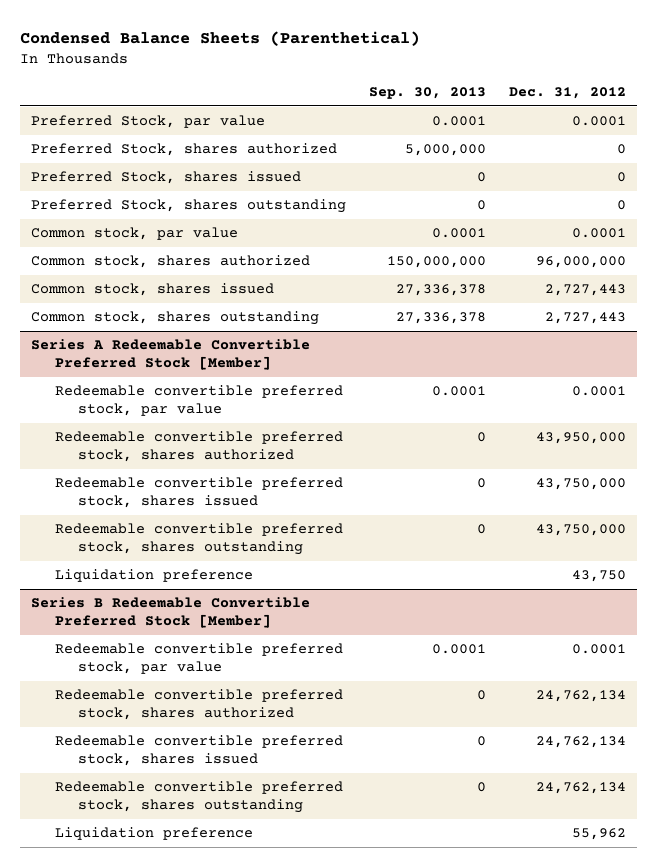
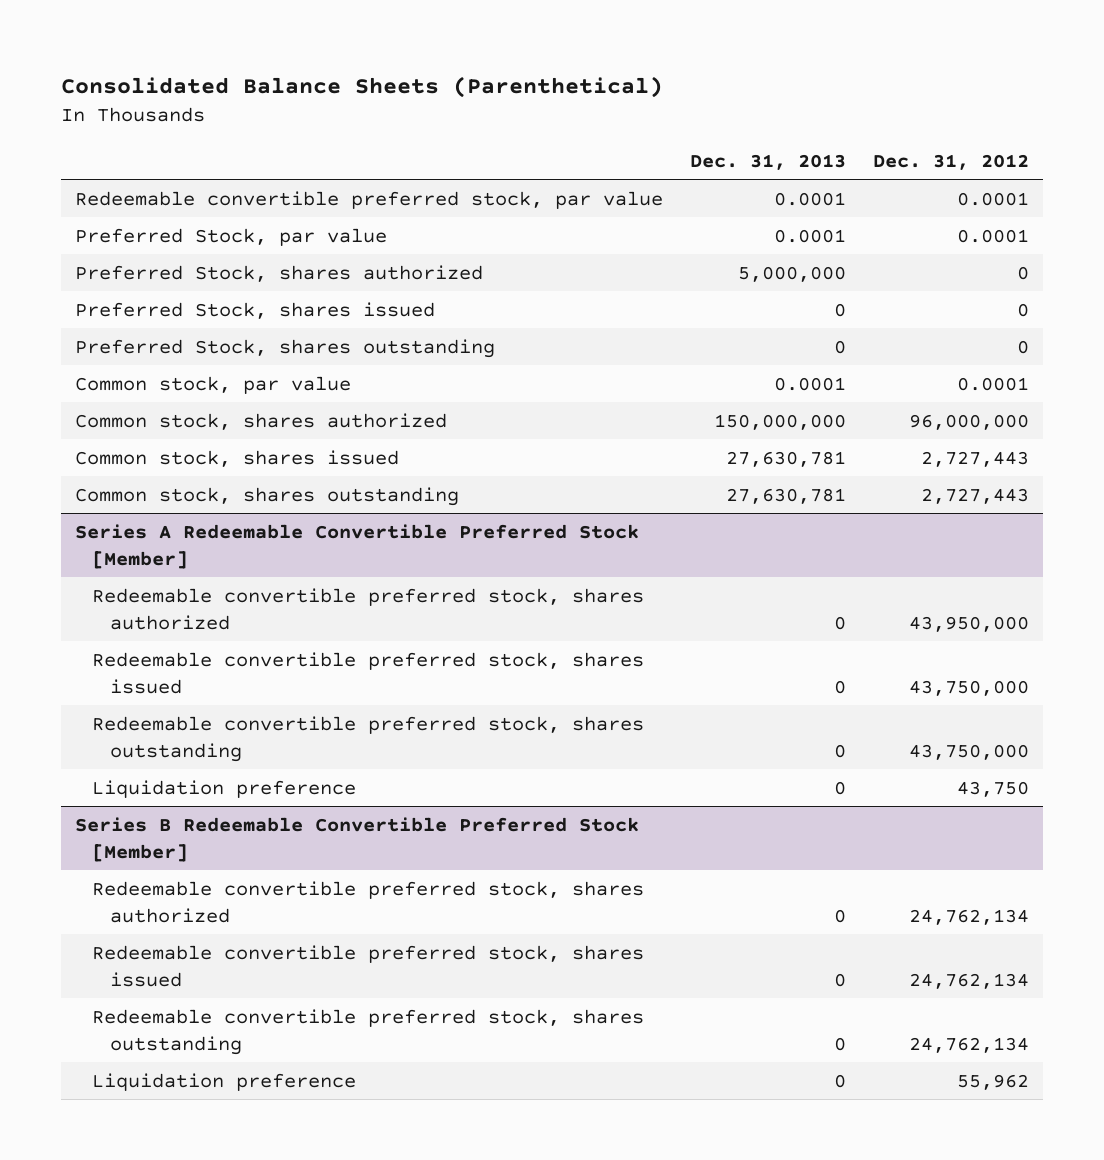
[19,30,420,46] Condensed Balance Sheets (Parenthetical) -> [61,76,664,99] Consolidated Balance Sheets (Parenthetical)
[369,87,487,100] Sep. 30, 2013 -> none
none -> [690,153,847,170] Dec. 31, 2013
none -> [74,190,663,209] Redeemable convertible preferred stock, par value
[54,385,343,417] Redeemable convertible preferred stock, par value -> none
[54,643,343,675] Redeemable convertible preferred stock, par value -> none

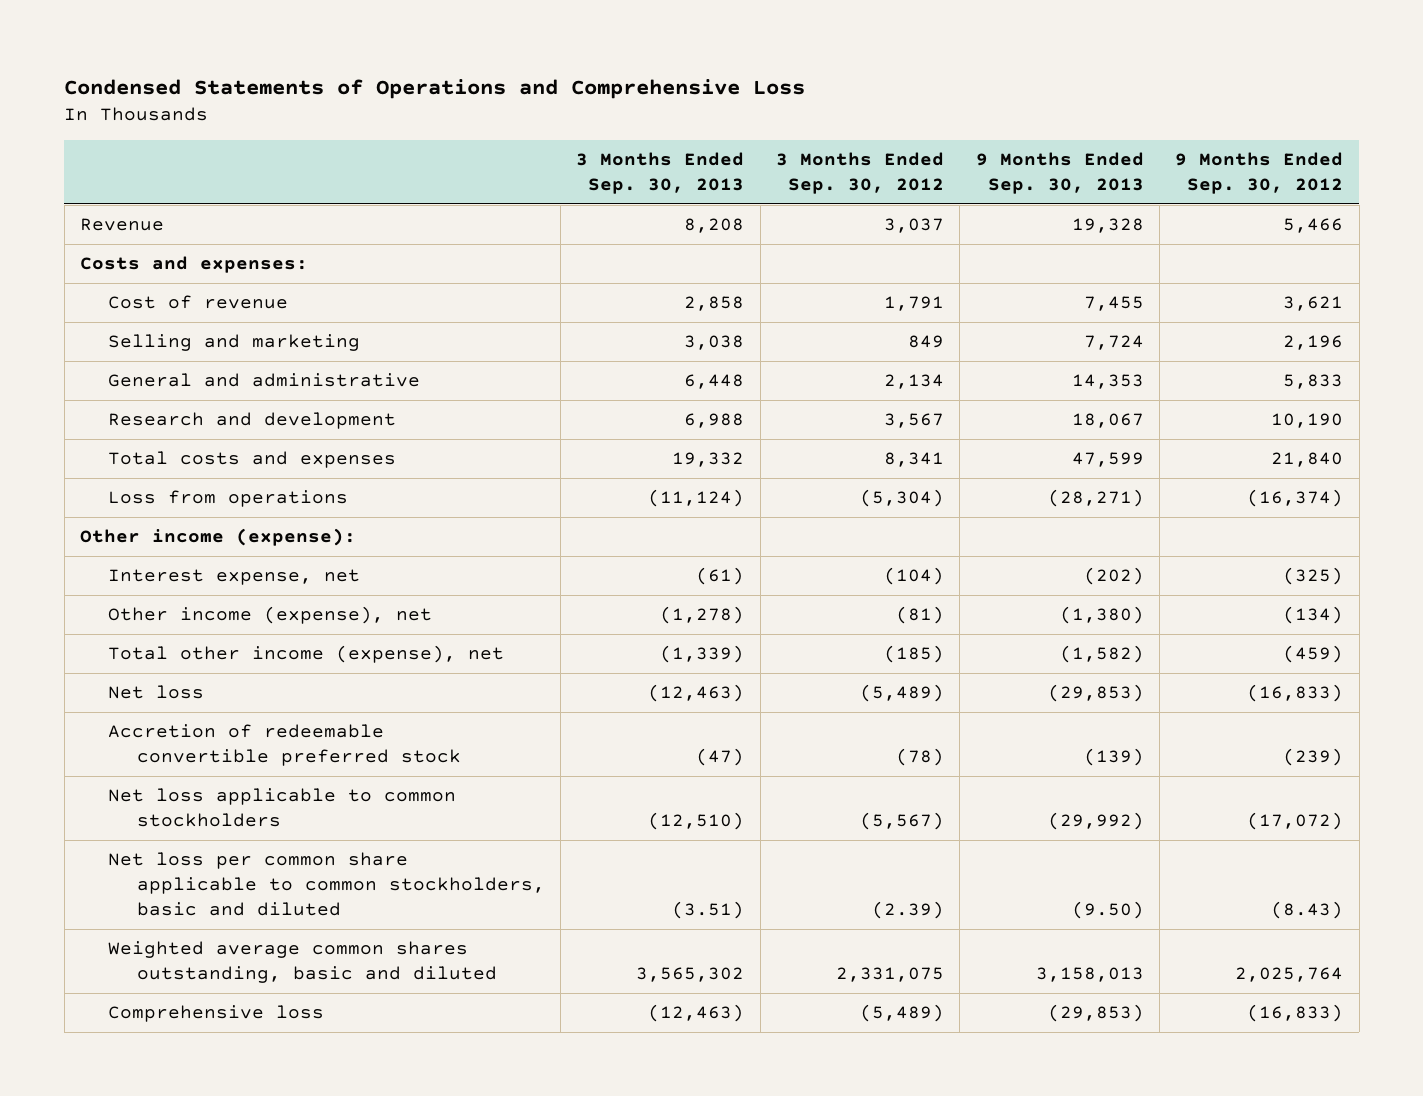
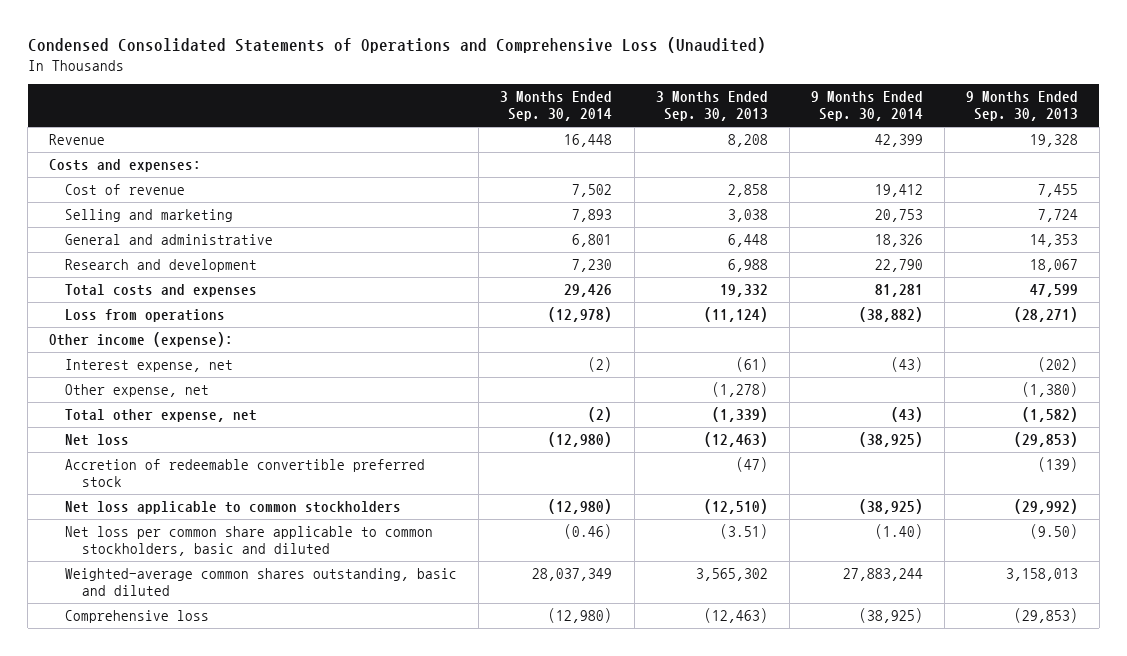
[64,79,806,100] Condensed Statements of Operations and Comprehensive Loss -> [27,37,766,54] Condensed Consolidated Statements of Operations and Comprehensive Loss (Unaudited)
[775,151,944,194] 3 Months Ended Sep. 30, 2012 -> none
[1175,151,1344,194] 9 Months Ended Sep. 30, 2012 -> none
none -> [500,91,613,122] 3 Months Ended Sep. 30, 2014
none -> [810,91,923,122] 9 Months Ended Sep. 30, 2014
[108,606,433,625] Other income (expense), net -> [65,383,210,397] Other expense, net
[108,645,505,664] Total other income (expense), net -> [65,408,258,422] Total other expense, net
[108,941,497,984] Weighted average common shares outstanding, basic and diluted -> [65,567,458,597] Weighted-average common shares outstanding, basic and diluted

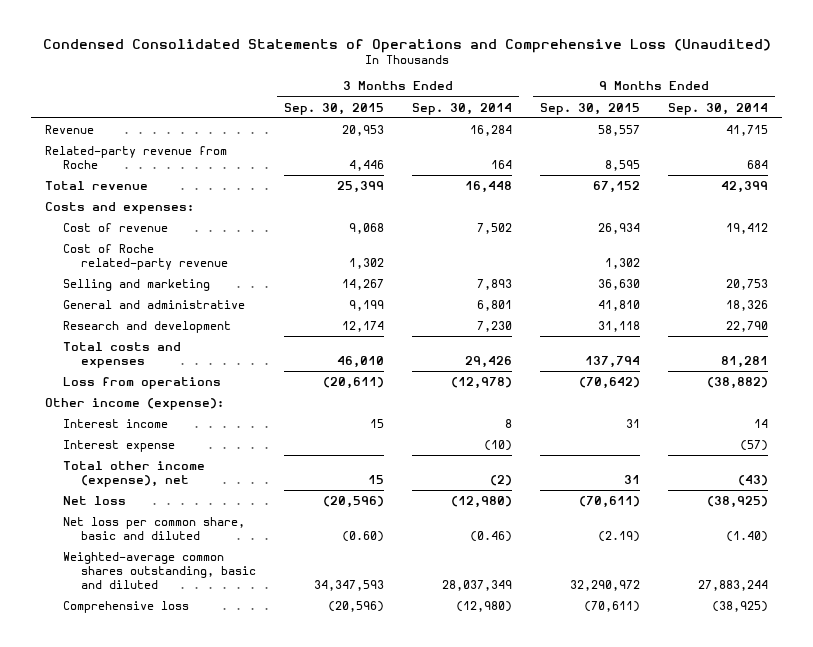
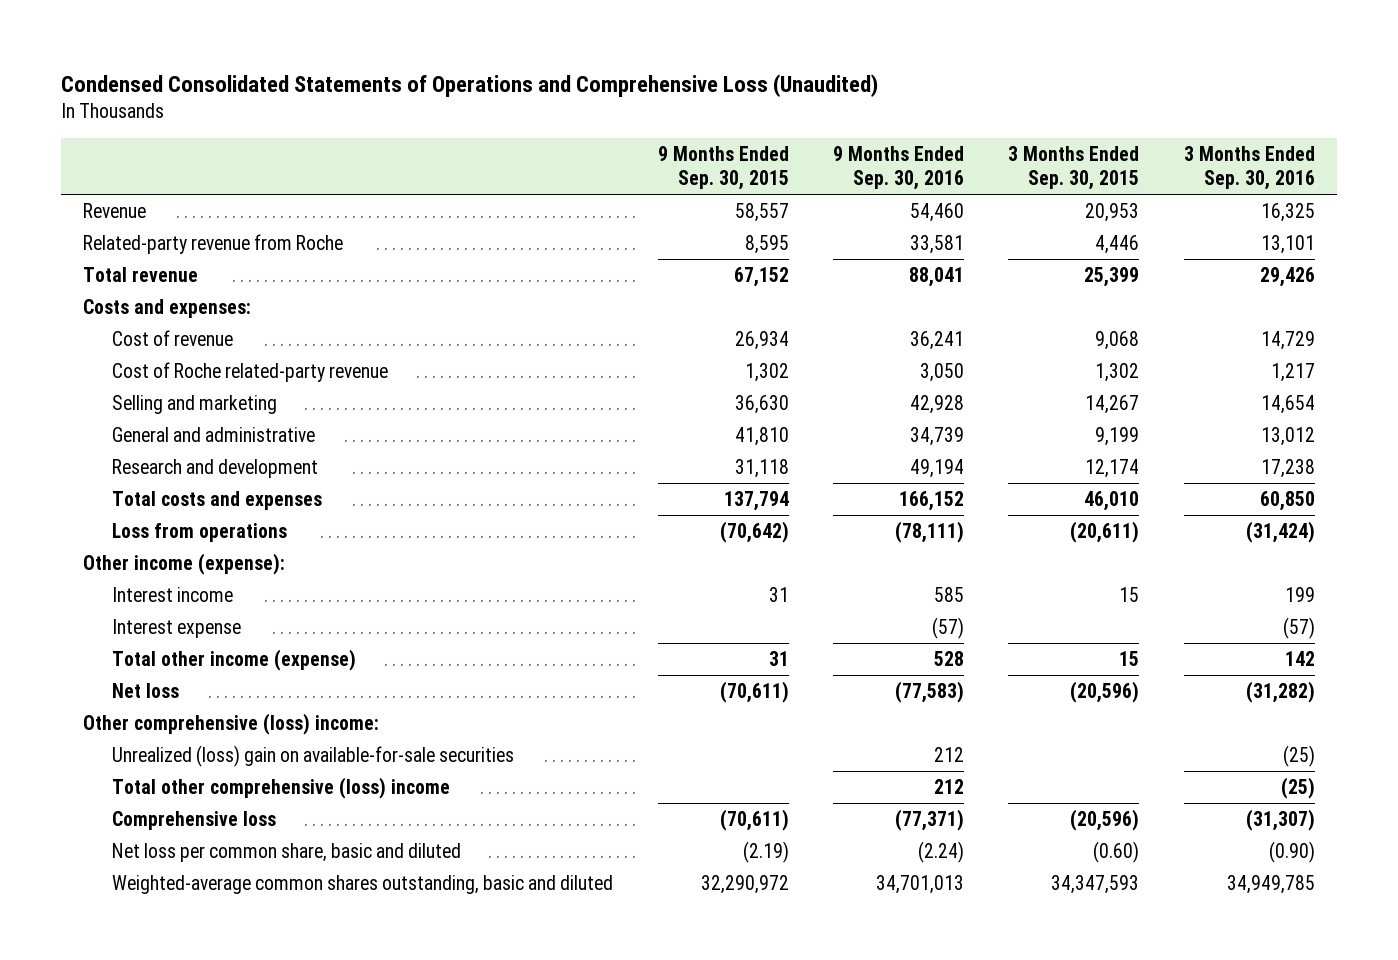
[411,102,512,115] Sep. 30, 2014 -> none
[668,102,769,115] Sep. 30, 2014 -> none
none -> [833,146,965,191] 9 Months Ended Sep. 30, 2016
none -> [1183,146,1315,191] 3 Months Ended Sep. 30, 2016
[62,460,205,487] Total other income (expense), net -> [112,649,357,672] Total other income (expense)
none -> [83,713,380,736] Other comprehensive (loss) income:
none -> [112,745,515,768] Unrealized (loss) gain on available-for-sale securities
none -> [112,777,451,800] Total other comprehensive (loss) income
[62,600,189,613] Comprehensive loss -> [112,811,277,831] Comprehensive loss

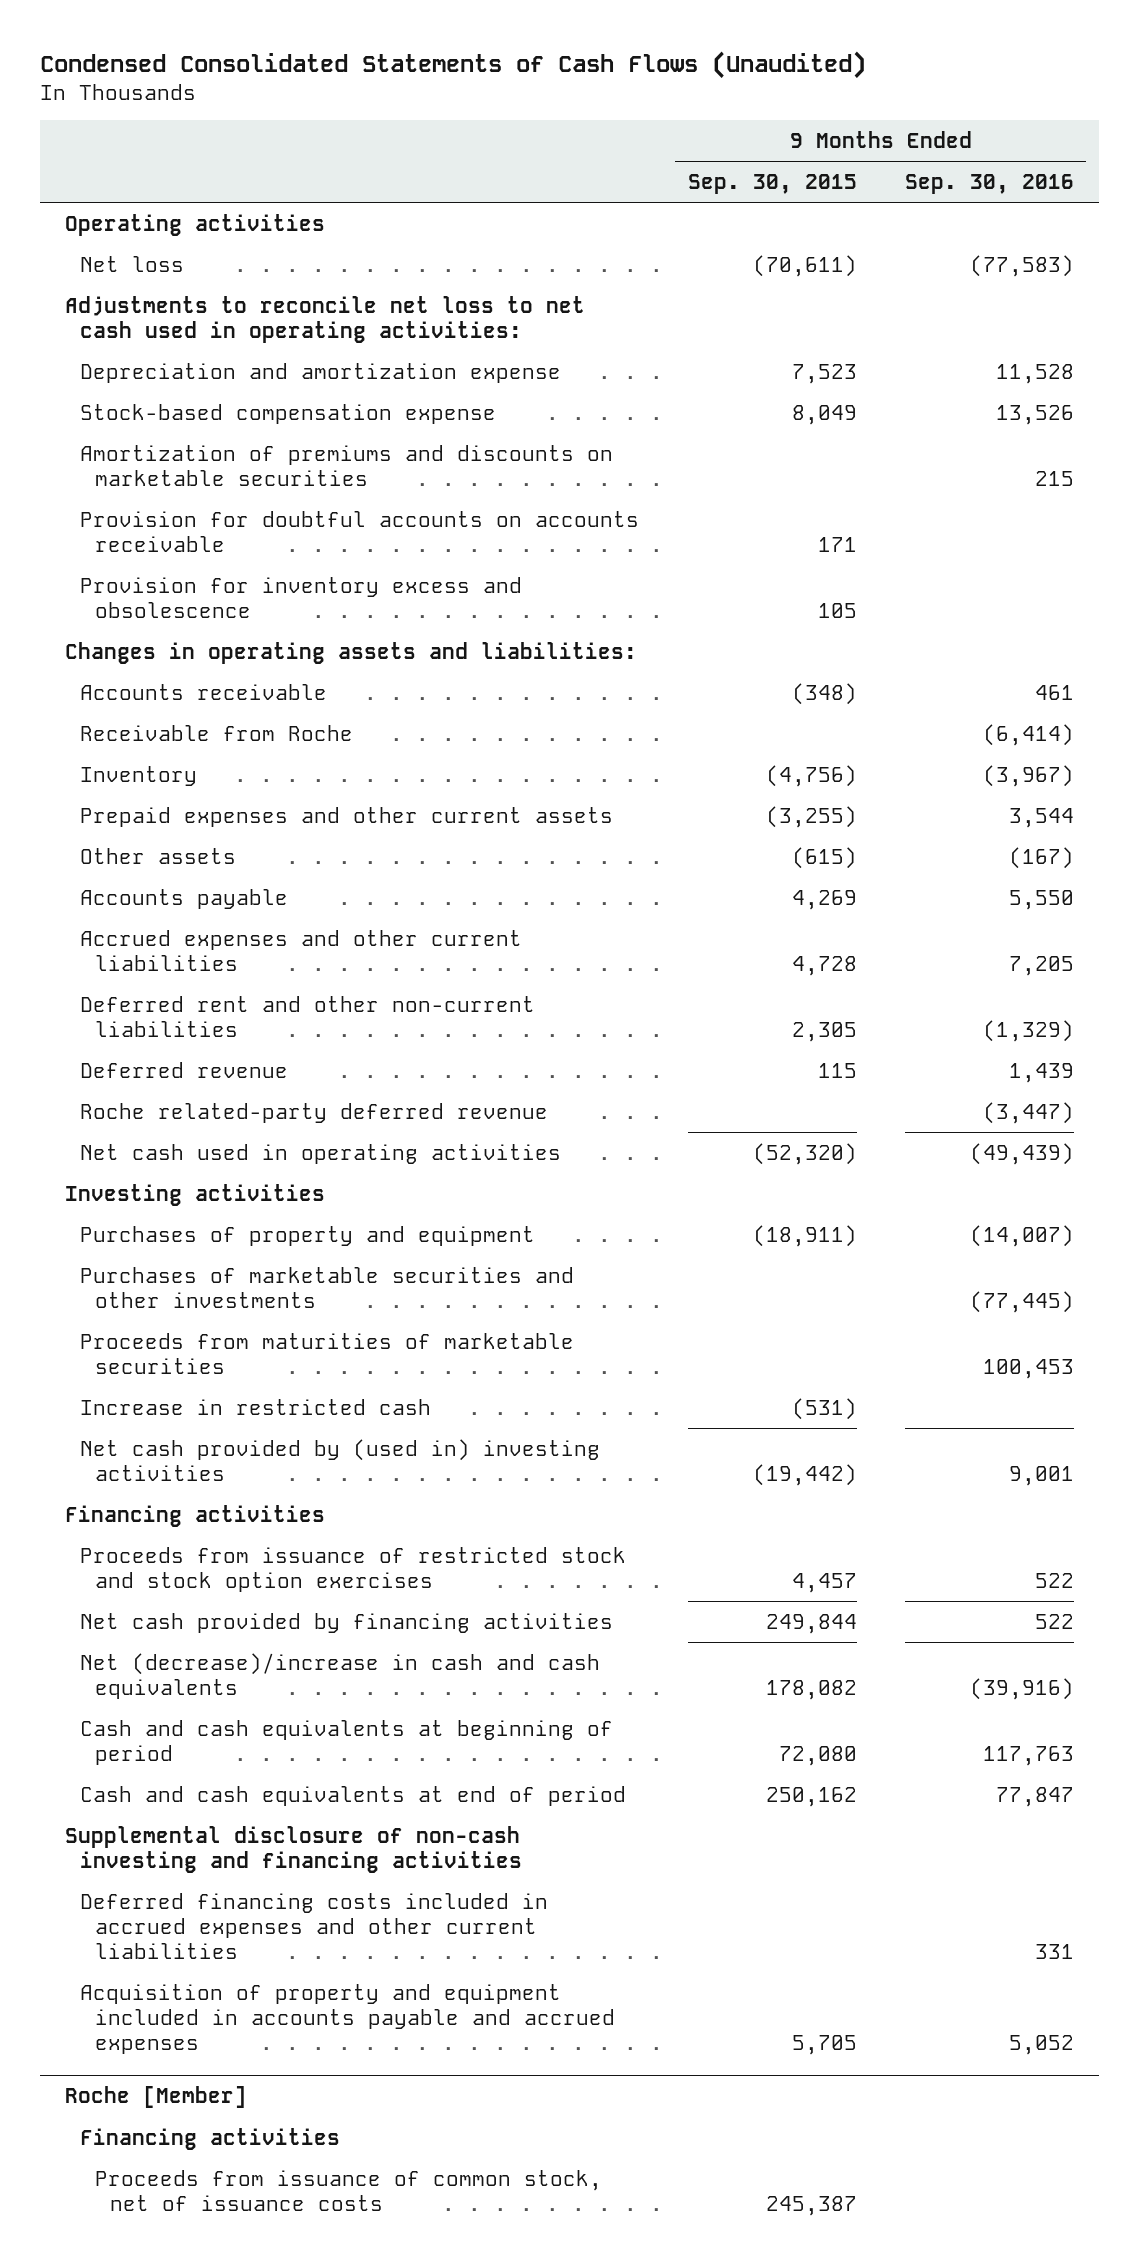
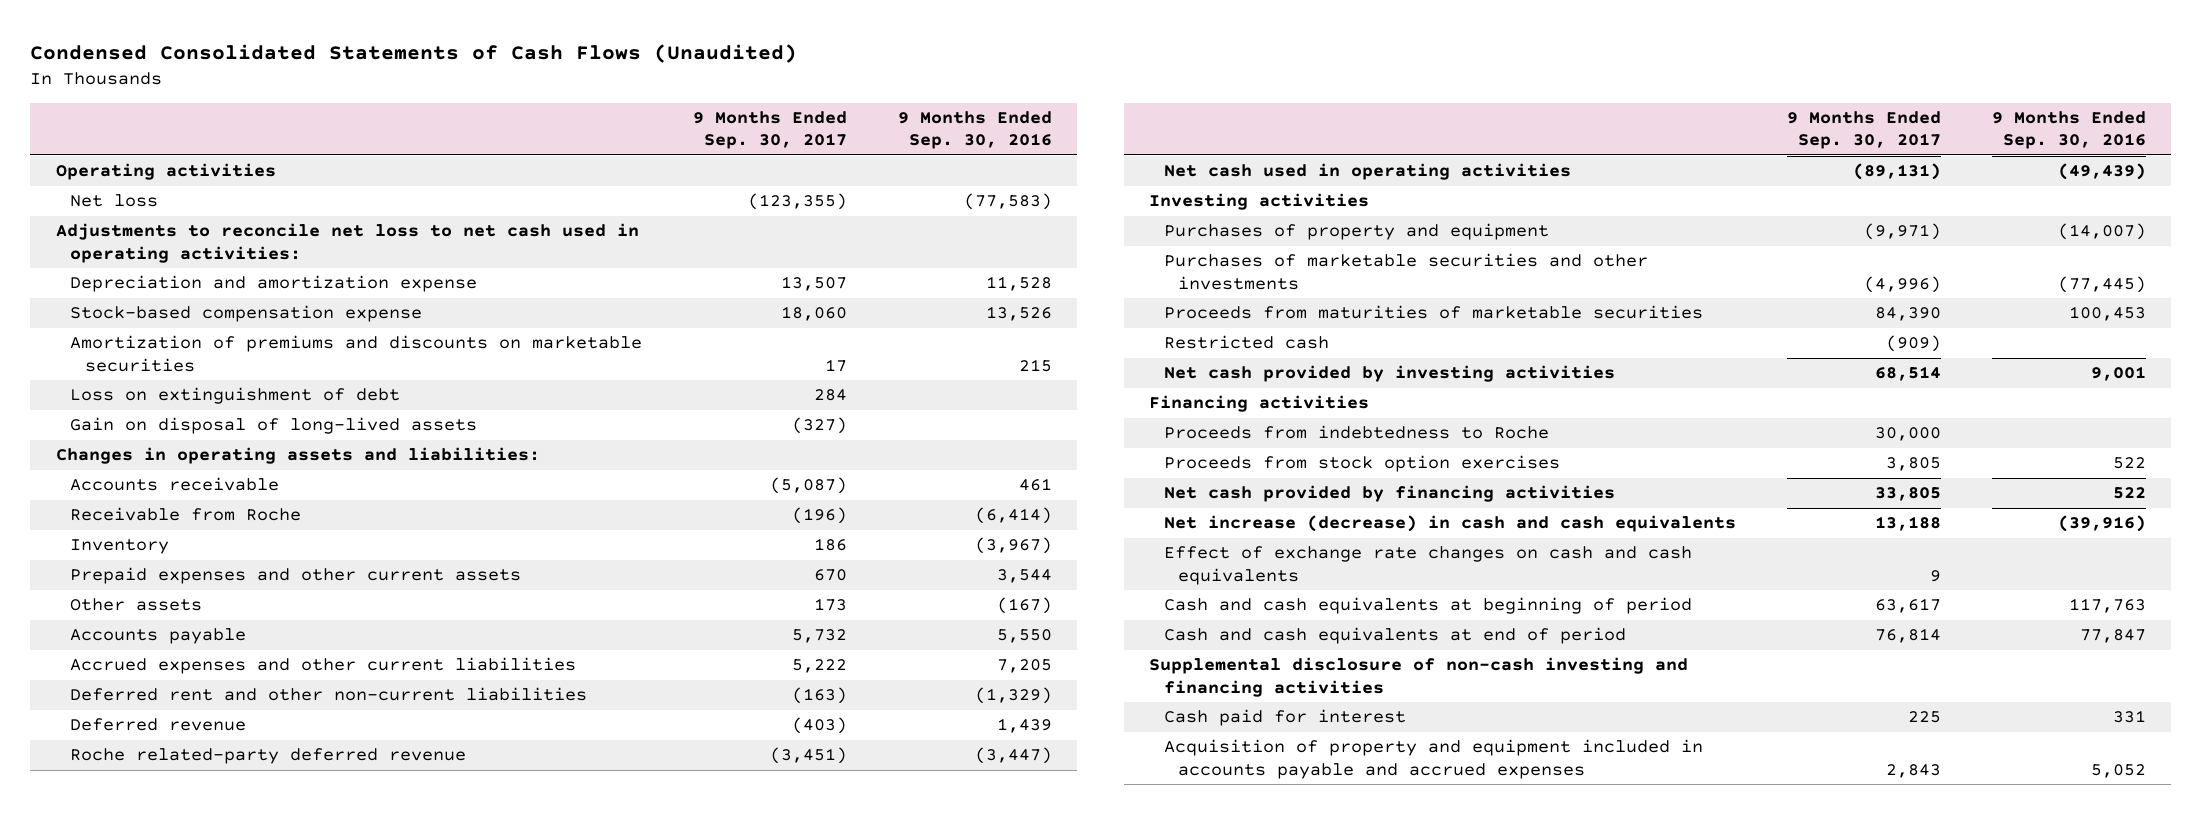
[687,173,857,194] Sep. 30, 2015 -> none
none -> [693,110,848,150] 9 Months Ended Sep. 30, 2017
[79,510,639,552] Provision for doubtful accounts on accounts receivable -> none
[79,576,522,618] Provision for inventory excess and obsolescence -> none
none -> [70,387,401,405] Loss on extinguishment of debt
none -> [70,417,478,435] Gain on disposal of long-lived assets
[79,1398,431,1415] Increase in restricted cash -> [1163,335,1329,350] Restricted cash
[79,1438,600,1481] Net cash provided by (used in) investing activities -> [1163,365,1615,383] Net cash provided by investing activities
none -> [1163,425,1549,440] Proceeds from indebtedness to Roche
[79,1546,626,1592] Proceeds from issuance of restricted stock and stock option exercises -> [1163,455,1560,473] Proceeds from stock option exercises
[79,1652,600,1699] Net (decrease)/increase in cash and cash equivalents -> [1163,515,1736,533] Net increase (decrease) in cash and cash equivalents
none -> [1163,546,1692,585] Effect of exchange rate changes on cash and cash equivalents
[79,1892,548,1959] Deferred financing costs included in accrued expenses and other current liabilities -> [1163,709,1406,727] Cash paid for interest
[64,2086,247,2109] Roche [Member] -> none
[79,2127,340,2150] Financing activities -> none
[95,2169,603,2211] Proceeds from issuance of common stock, net of issuance costs -> none

